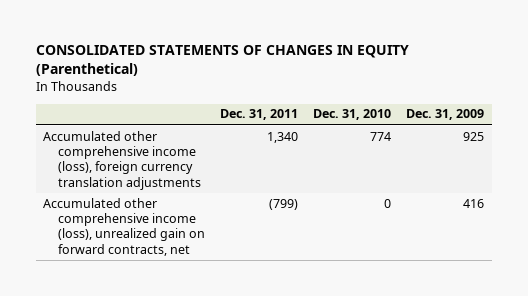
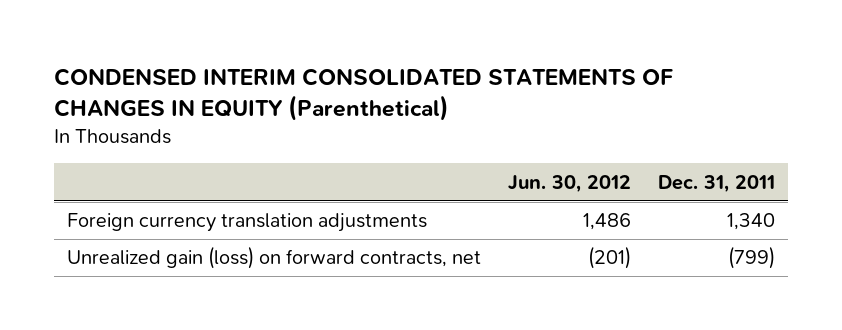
[36,45,410,77] CONSOLIDATED STATEMENTS OF CHANGES IN EQUITY (Parenthetical) -> [53,68,673,122] CONDENSED INTERIM CONSOLIDATED STATEMENTS OF CHANGES IN EQUITY (Parenthetical)
[313,109,392,121] Dec. 31, 2010 -> none
[406,109,485,121] Dec. 31, 2009 -> none
none -> [508,174,632,193] Jun. 30, 2012
[43,130,202,190] Accumulated other comprehensive income (loss), foreign currency translation adjustments -> [67,213,428,233] Foreign currency translation adjustments
[43,197,206,256] Accumulated other comprehensive income (loss), unrealized gain on forward contracts, net -> [67,246,482,270] Unrealized gain (loss) on forward contracts, net

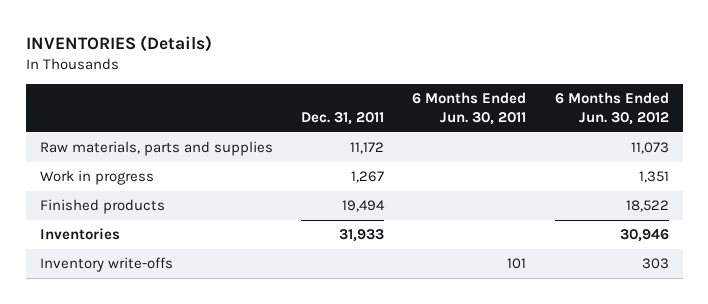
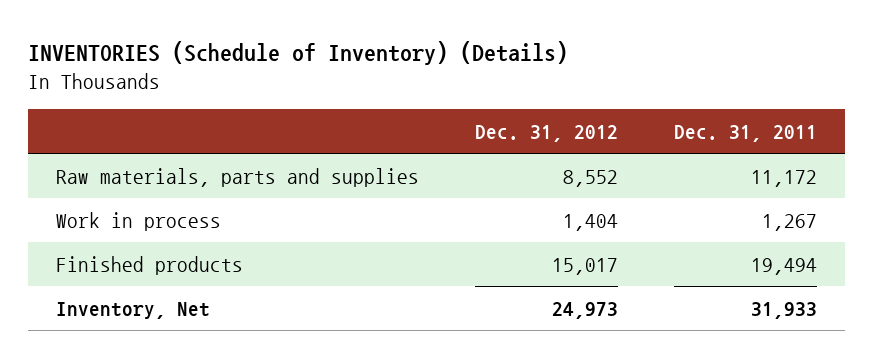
[25,34,212,52] INVENTORIES (Details) -> [27,41,568,66] INVENTORIES (Schedule of Inventory) (Details)
[412,92,527,126] 6 Months Ended Jun. 30, 2011 -> none
[554,92,669,126] 6 Months Ended Jun. 30, 2012 -> none
none -> [474,125,618,143] Dec. 31, 2012
[39,169,154,185] Work in progress -> [55,211,221,231] Work in process
[39,256,173,272] Inventory write-offs -> none
[39,227,120,240] Inventories -> [55,301,210,319] Inventory, Net

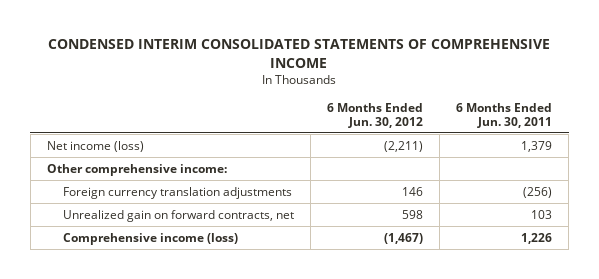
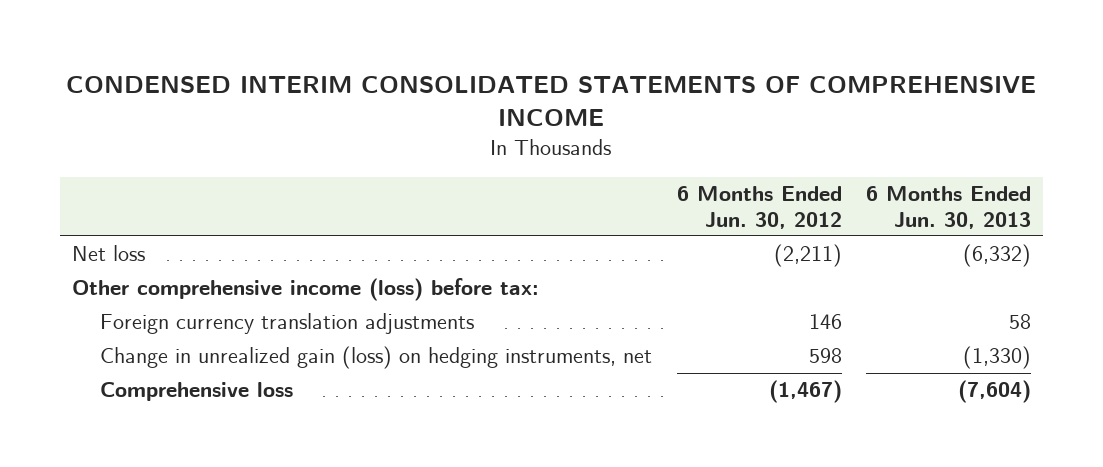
[456,102,553,128] 6 Months Ended Jun. 30, 2011 -> none
none -> [865,185,1031,229] 6 Months Ended Jun. 30, 2013
[46,140,144,152] Net income (loss) -> [71,245,145,262] Net loss
[46,163,227,176] Other comprehensive income: -> [71,278,539,302] Other comprehensive income (loss) before tax:
[63,209,295,222] Unrealized gain on forward contracts, net -> [100,346,653,370] Change in unrealized gain (loss) on hedging instruments, net
[63,232,239,245] Comprehensive income (loss) -> [100,382,294,402] Comprehensive loss

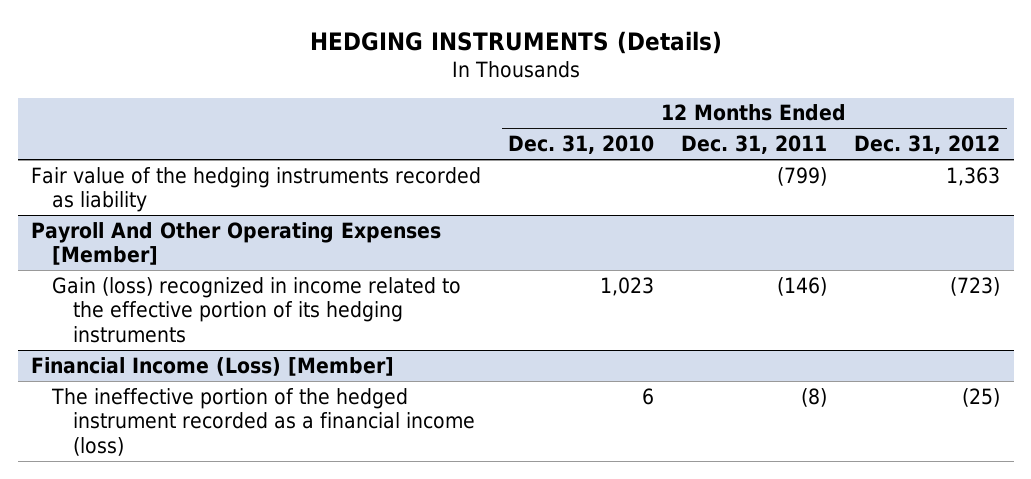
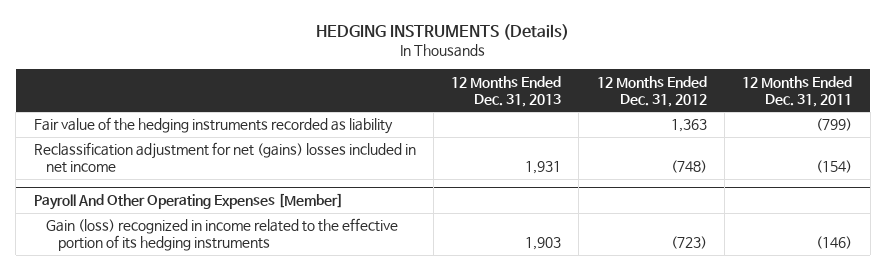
[508,135,655,155] Dec. 31, 2010 -> none
none -> [451,75,562,107] 12 Months Ended Dec. 31, 2013
none -> [33,142,416,174] Reclassification adjustment for net (gains) losses included in net income
[31,356,395,376] Financial Income (Loss) [Member] -> none
[50,387,475,456] The ineffective portion of the hedged instrument recorded as a financial income (loss) -> none

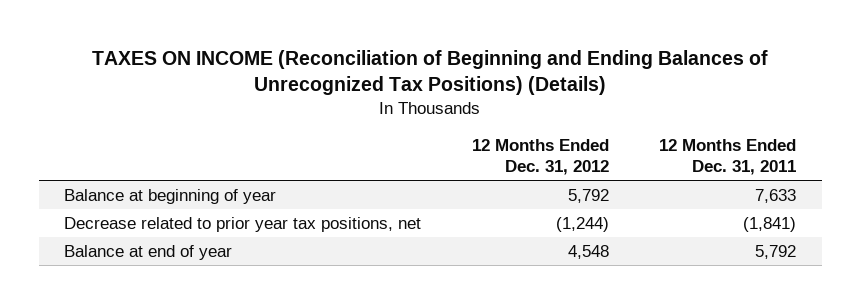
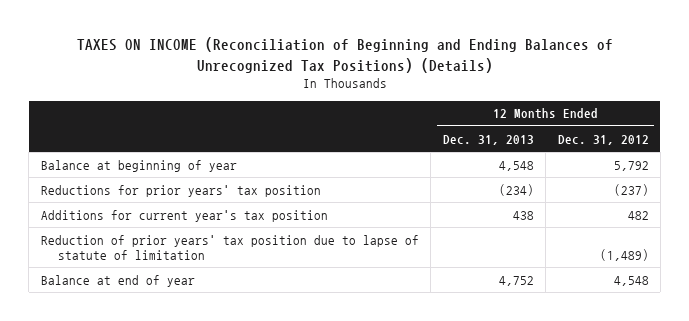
[659,138,797,175] 12 Months Ended Dec. 31, 2011 -> none
none -> [442,134,534,145] Dec. 31, 2013
[64,216,422,232] Decrease related to prior year tax positions, net -> [40,184,321,197] Reductions for prior years' tax position
[555,216,609,232] (1,244) -> [613,183,649,196] (237)
none -> [40,209,328,222] Additions for current year's tax position
none -> [40,234,419,261] Reduction of prior years' tax position due to lapse of statute of limitation

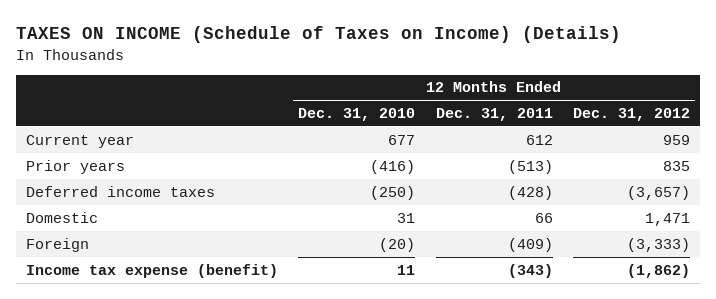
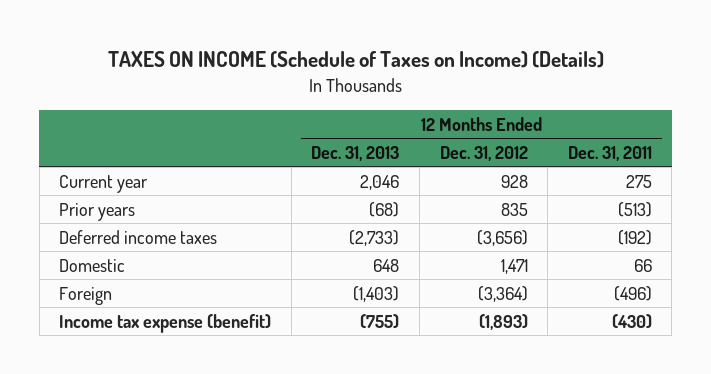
[298,107,416,121] Dec. 31, 2010 -> none
none -> [311,146,400,162] Dec. 31, 2013
[525,134,553,145] 612 -> [625,174,652,188] 275
[662,134,690,145] 959 -> [500,174,528,188] 928
[507,185,553,200] (428) -> [617,229,652,245] (192)
[626,185,690,200] (3,657) -> [476,229,528,246] (3,656)
[507,237,553,252] (409) -> [613,285,652,301] (496)
[626,237,690,252] (3,333) -> [477,285,528,302] (3,364)
[507,263,553,278] (343) -> [611,313,652,329] (430)
[626,263,690,278] (1,862) -> [478,313,528,330] (1,893)

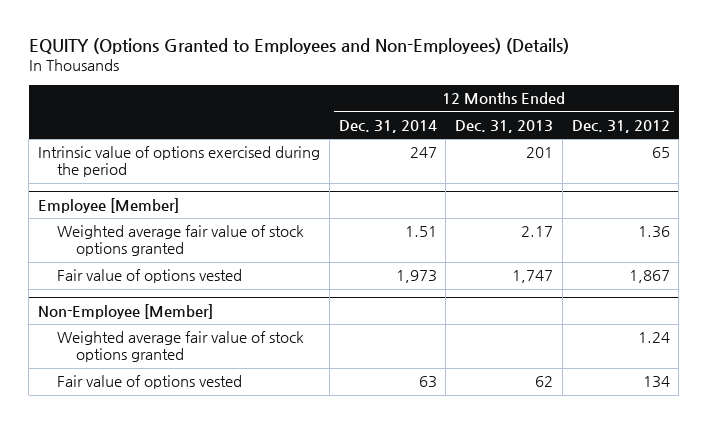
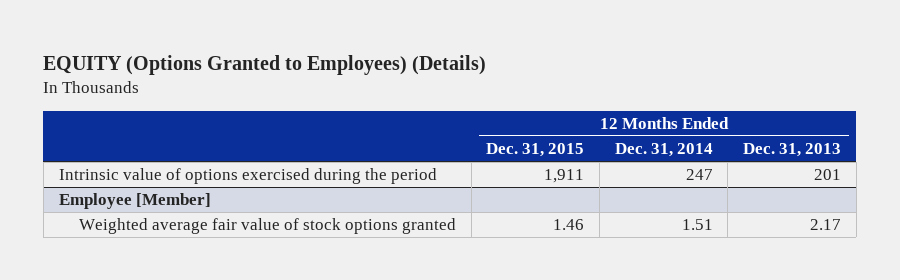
[28,38,569,55] EQUITY (Options Granted to Employees and Non-Employees) (Details) -> [43,55,487,76] EQUITY (Options Granted to Employees) (Details)
[571,119,670,133] Dec. 31, 2012 -> none
none -> [486,143,585,158] Dec. 31, 2015
[56,269,242,284] Fair value of options vested -> none
[38,303,214,319] Non-Employee [Member] -> none
[56,331,304,363] Weighted average fair value of stock options granted -> none
[56,375,242,390] Fair value of options vested -> none

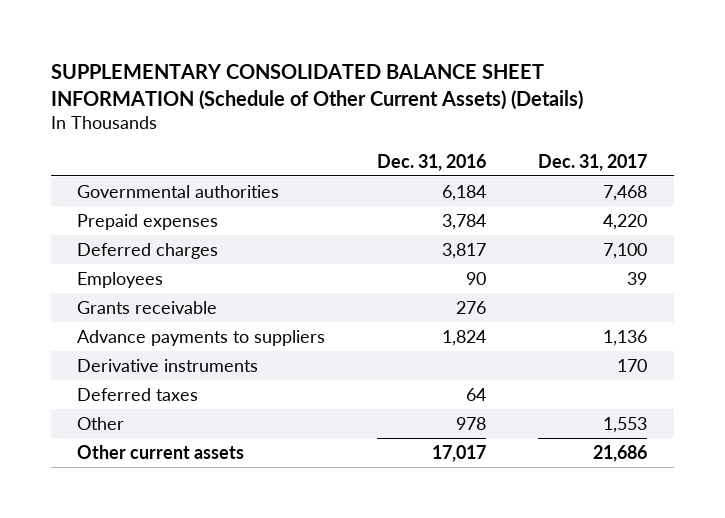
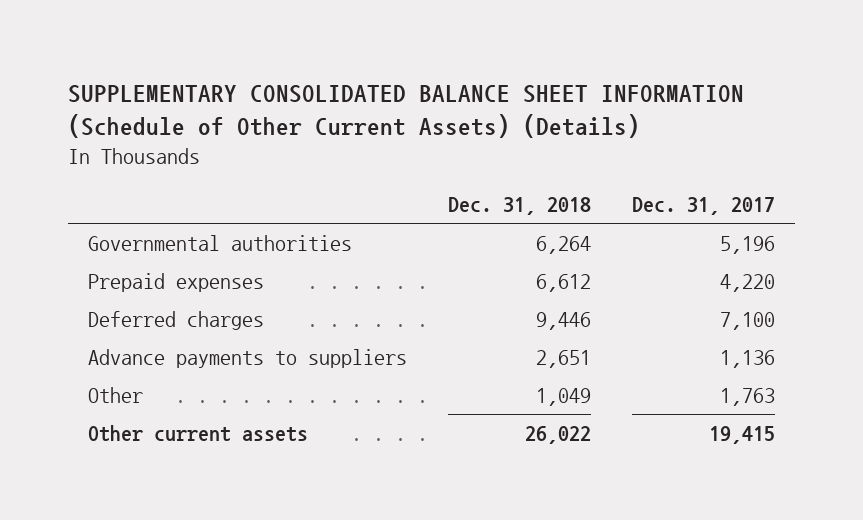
[377,153,487,171] Dec. 31, 2016 -> none
none -> [448,197,592,216] Dec. 31, 2018
[603,184,648,201] 7,468 -> [719,236,775,255] 5,196
[77,271,164,288] Employees -> none
[77,300,218,314] Grants receivable -> none
[77,358,259,372] Derivative instruments -> none
[77,387,199,401] Deferred taxes -> none
[603,416,648,433] 1,553 -> [719,388,775,407] 1,763
[593,444,648,462] 21,686 -> [708,426,775,445] 19,415

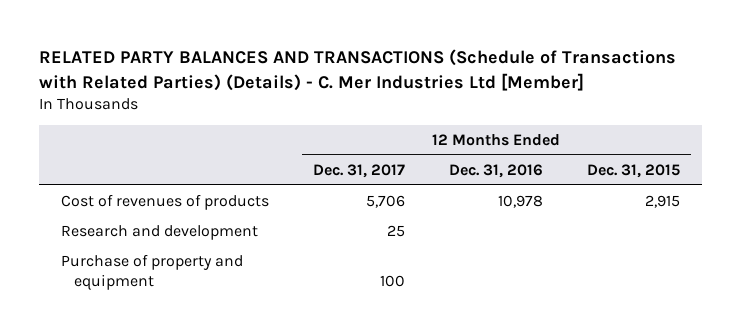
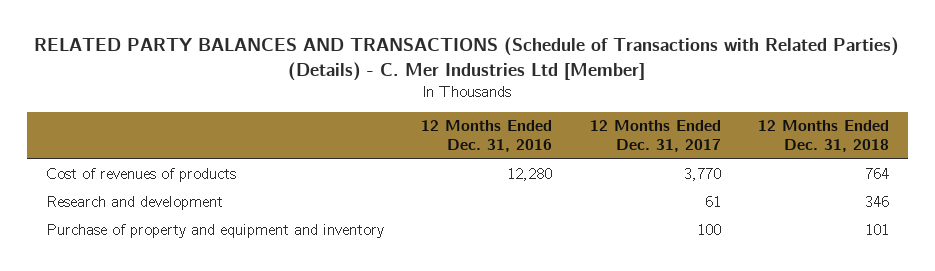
[586,163,680,178] Dec. 31, 2015 -> none
none -> [757,120,889,153] 12 Months Ended Dec. 31, 2018
[365,194,405,208] 5,706 -> [683,168,721,182] 3,770
[497,194,543,208] 10,978 -> [507,168,553,182] 12,280
[386,224,405,237] 25 -> [704,196,721,208] 61
[60,253,243,290] Purchase of property and equipment -> [46,224,385,239] Purchase of property and equipment and inventory

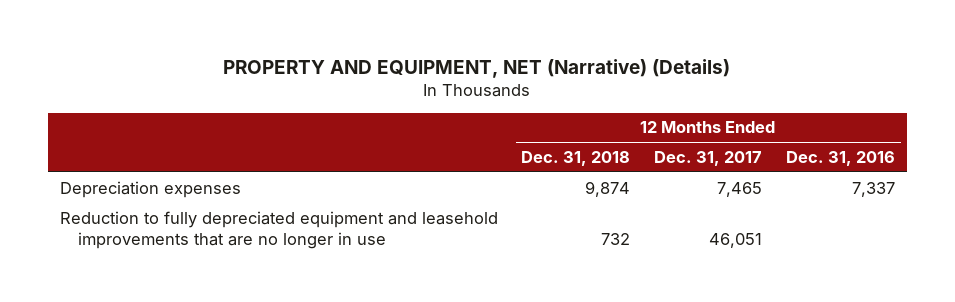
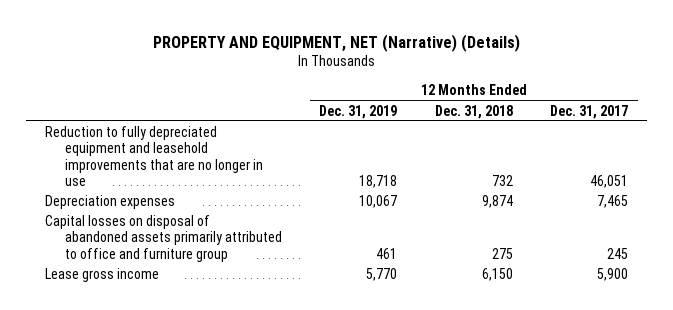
[785,150,895,166] Dec. 31, 2016 -> none
none -> [319,104,398,119] Dec. 31, 2019
[59,180,241,198] Depreciation expenses -> [45,195,176,210] Depreciation expenses
none -> [45,215,282,262] Capital losses on disposal of abandoned assets primarily attributed to office and furniture group
none -> [45,268,160,283] Lease gross income

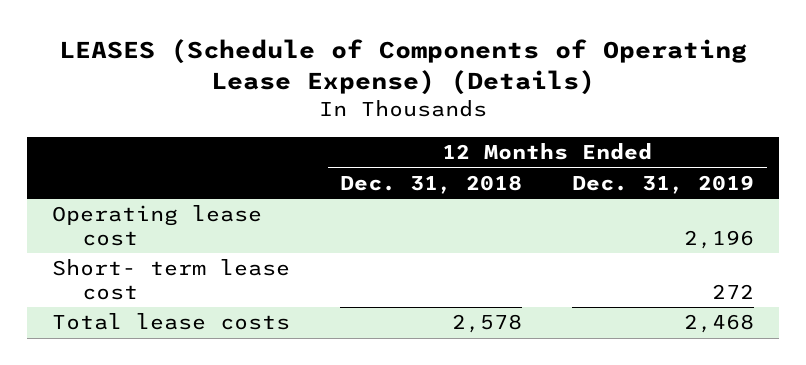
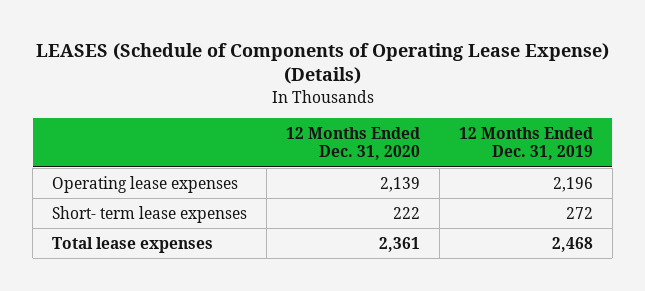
[340,174,523,194] Dec. 31, 2018 -> none
none -> [286,127,421,161] 12 Months Ended Dec. 31, 2020
[52,205,263,246] Operating lease cost -> [52,175,239,193] Operating lease expenses
[52,259,291,300] Short- term lease cost -> [52,205,248,223] Short- term lease expenses
[52,313,291,331] Total lease costs -> [52,236,214,253] Total lease expenses

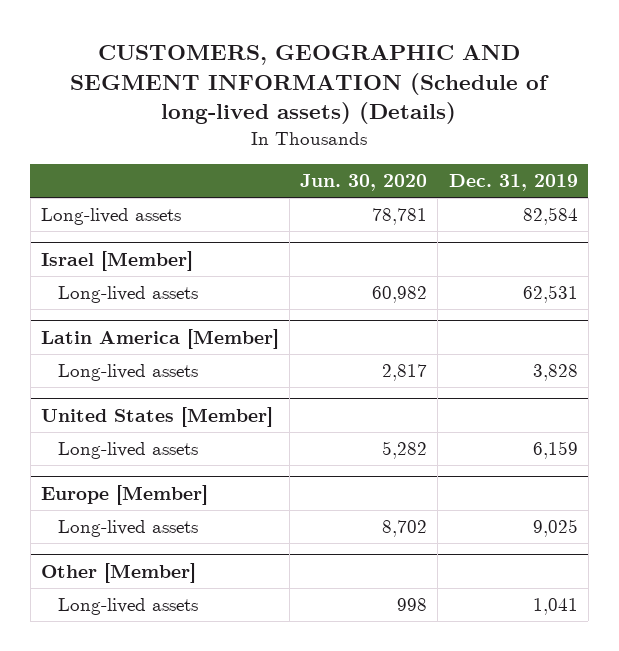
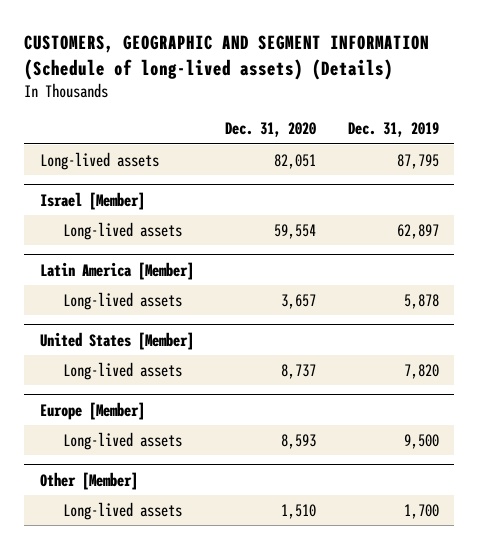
[300,174,428,192] Jun. 30, 2020 -> none
none -> [225,122,317,138] Dec. 31, 2020
[522,206,578,225] 82,584 -> [396,153,439,169] 87,795
[522,284,578,303] 62,531 -> [396,223,439,239] 62,897
[532,363,578,381] 3,828 -> [403,293,439,309] 5,878
[532,440,578,459] 6,159 -> [403,363,439,379] 7,820
[532,518,578,537] 9,025 -> [403,433,439,449] 9,500
[532,597,578,615] 1,041 -> [403,503,439,519] 1,700

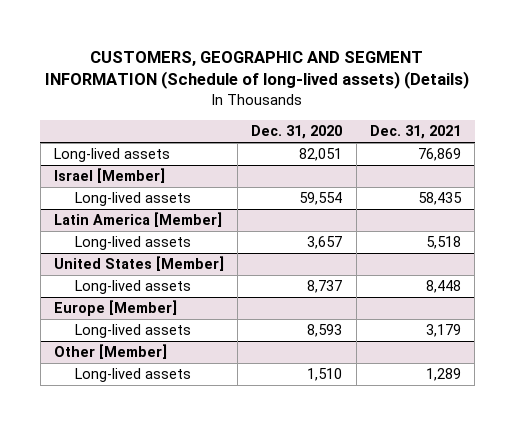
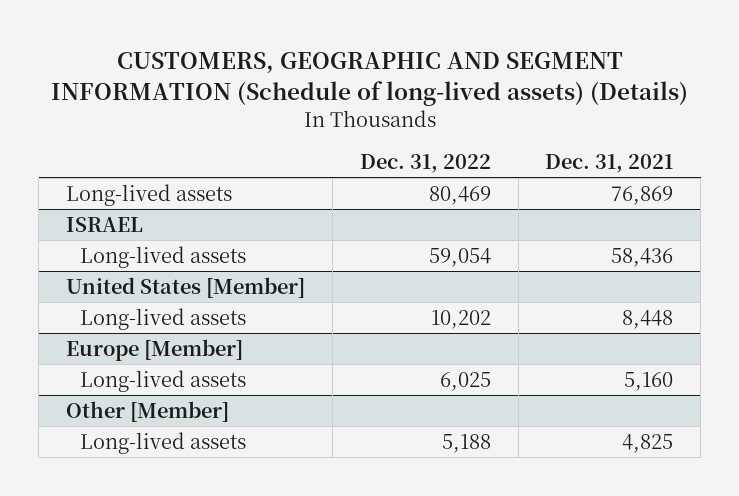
[251,125,343,140] Dec. 31, 2020 -> none
none -> [359,153,491,173] Dec. 31, 2022
[54,212,223,228] Latin America [Member] -> none
[75,236,192,251] Long-lived assets -> none
[54,168,166,184] Israel [Member] -> [65,216,143,232] ISRAEL
[417,192,462,206] 58,435 -> [611,247,674,267] 58,436
[425,324,461,338] 3,179 -> [624,371,674,391] 5,160
[425,368,461,382] 1,289 -> [622,433,674,453] 4,825

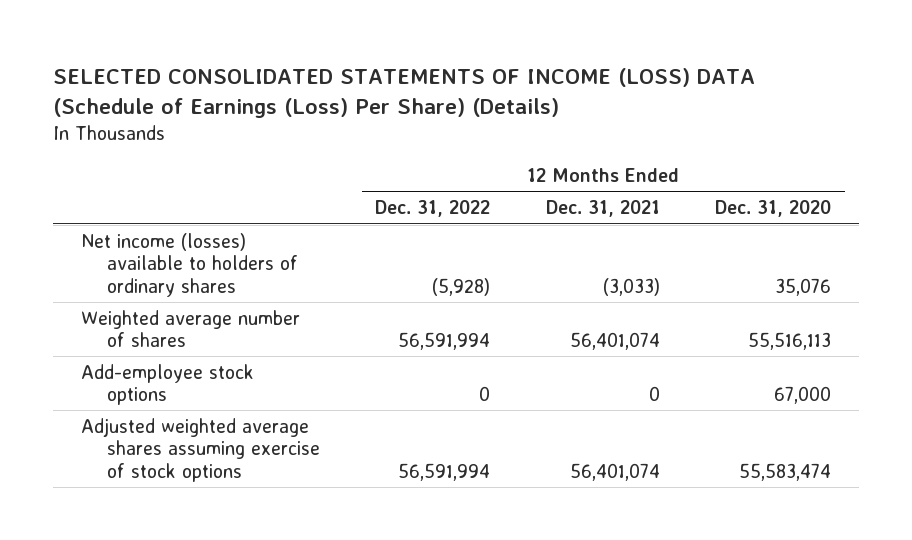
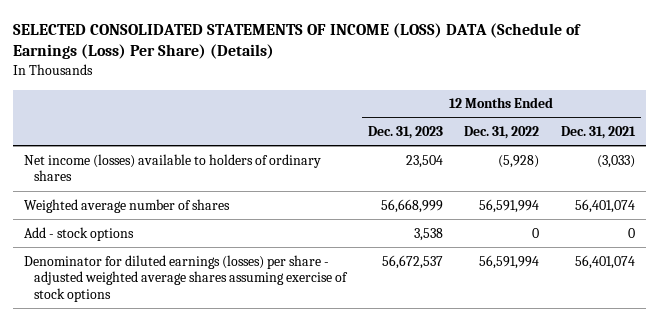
[715,200,832,218] Dec. 31, 2020 -> none
none -> [367,126,443,140] Dec. 31, 2023
[81,363,255,406] Add-employee stock options -> [23,226,134,241] Add - stock options
[81,417,321,482] Adjusted weighted average shares assuming exercise of stock options -> [23,254,348,303] Denominator for diluted earnings (losses) per share - adjusted weighted average shares assuming exercise of stock options

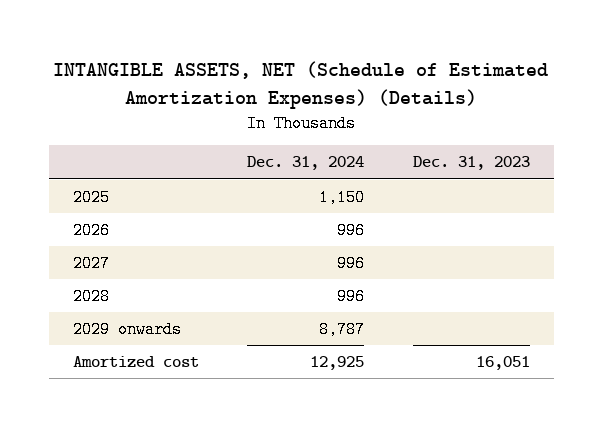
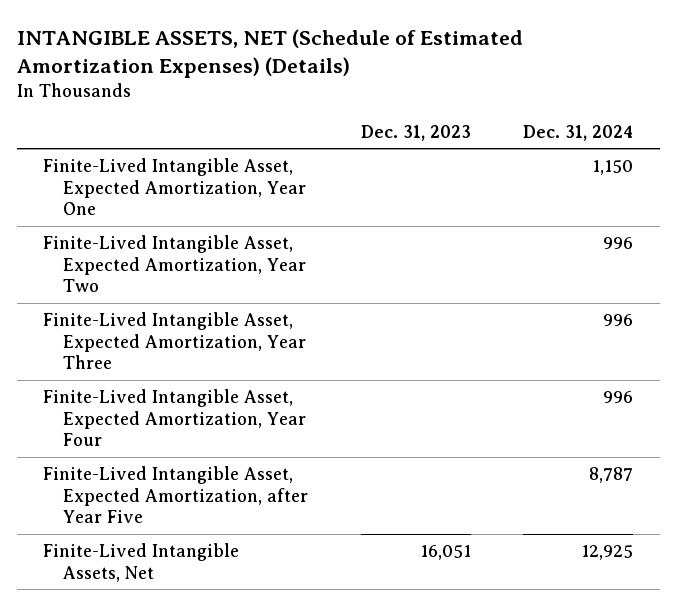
[73,188,111,206] 2025 -> [42,157,306,216] Finite-Lived Intangible Asset, Expected Amortization, Year One
[73,221,111,239] 2026 -> [42,234,306,293] Finite-Lived Intangible Asset, Expected Amortization, Year Two
[73,254,111,272] 2027 -> [42,311,306,370] Finite-Lived Intangible Asset, Expected Amortization, Year Three
[73,287,111,305] 2028 -> [42,388,306,447] Finite-Lived Intangible Asset, Expected Amortization, Year Four
[73,320,183,338] 2029 onwards -> [42,465,308,524] Finite-Lived Intangible Asset, Expected Amortization, after Year Five
[73,355,200,367] Amortized cost -> [42,542,239,582] Finite-Lived Intangible Assets, Net

